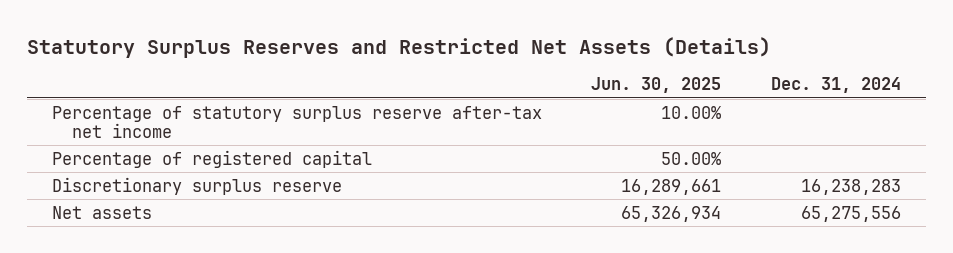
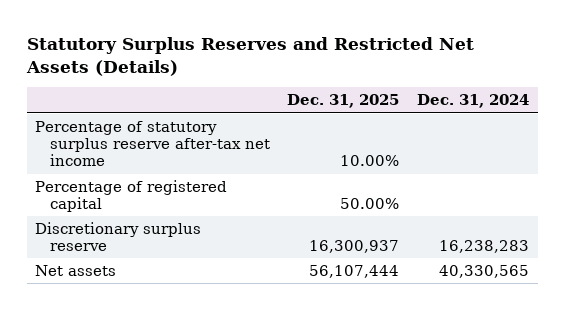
[591,77,722,94] Jun. 30, 2025 -> none
none -> [287,94,400,109] Dec. 31, 2025
[800,205,901,222] 65,275,556 -> [438,265,529,279] 40,330,565

